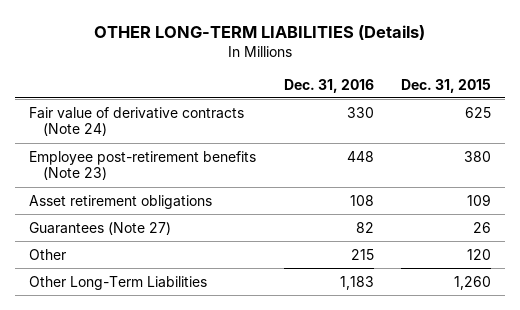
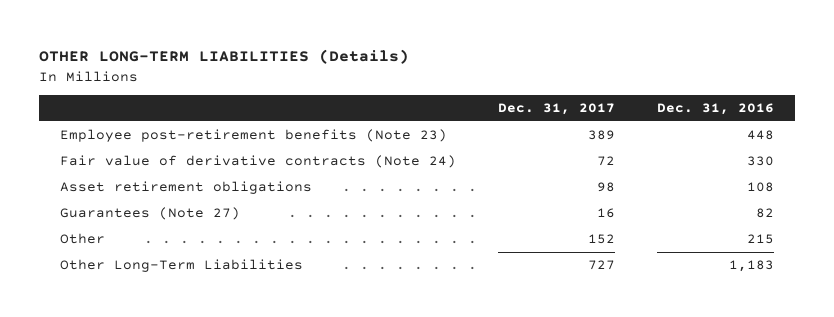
[401,78,492,93] Dec. 31, 2015 -> none
none -> [498,103,616,116] Dec. 31, 2017
[29,106,245,137] Fair value of derivative contracts (Note 24) -> [59,155,456,169] Fair value of derivative contracts (Note 24)

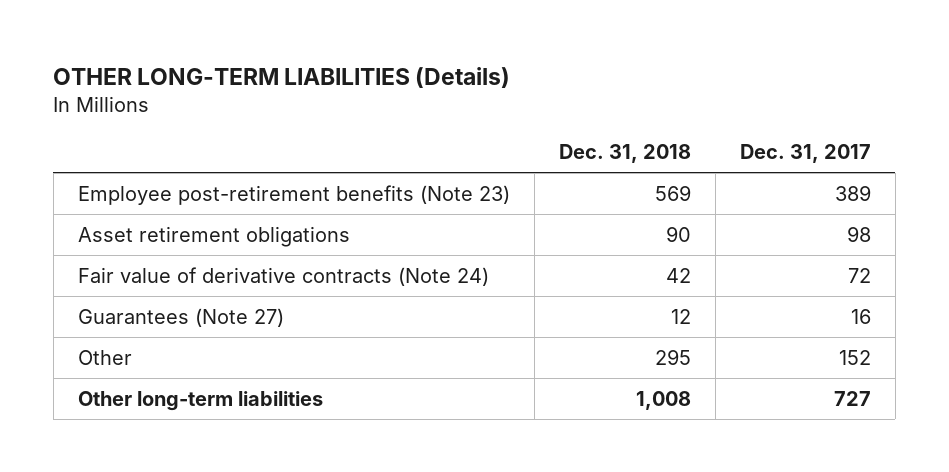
[657,103,775,116] Dec. 31, 2016 -> none
none -> [558,144,691,164] Dec. 31, 2018
[59,155,456,169] Fair value of derivative contracts (Note 24) -> [77,266,489,286] Fair value of derivative contracts (Note 24)
[59,259,303,273] Other Long-Term Liabilities -> [77,390,323,411] Other long-term liabilities

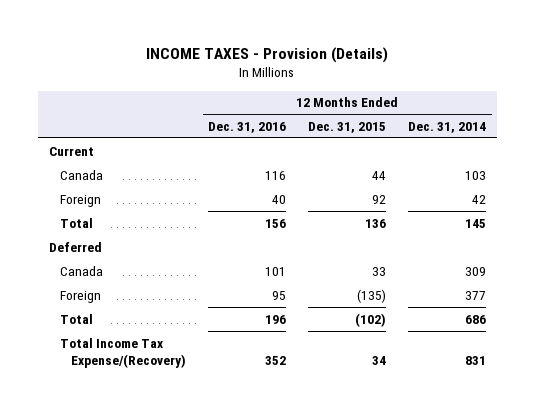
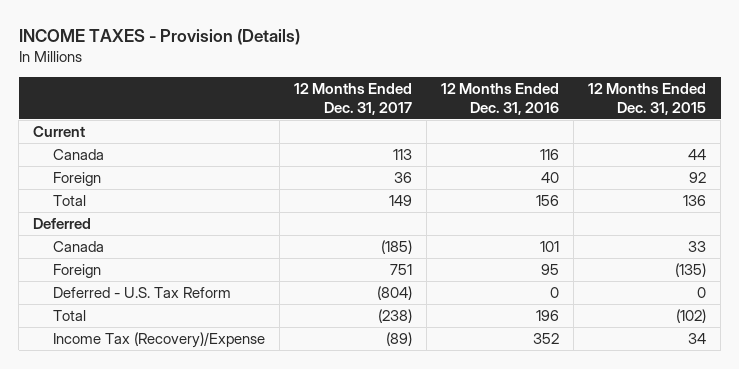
[408,121,487,133] Dec. 31, 2014 -> none
none -> [294,83,413,115] 12 Months Ended Dec. 31, 2017
none -> [53,287,232,299] Deferred - U.S. Tax Reform
[59,337,187,368] Total Income Tax Expense/(Recovery) -> [53,332,266,349] Income Tax (Recovery)/Expense

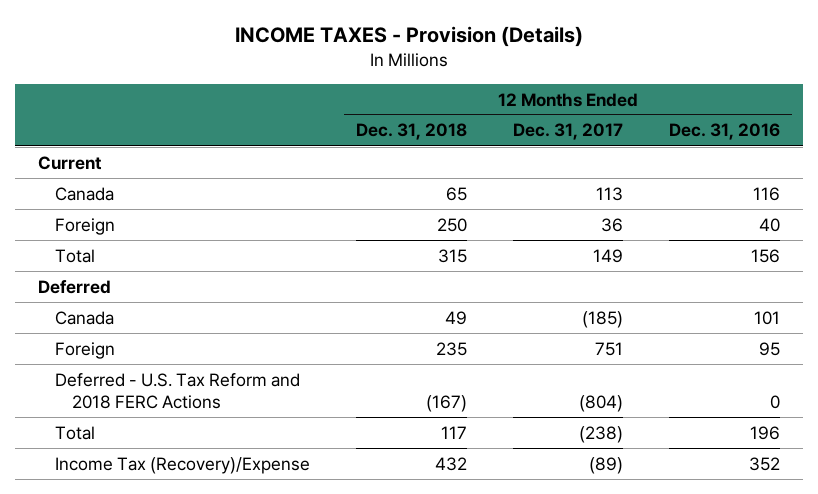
[588,83,707,115] 12 Months Ended Dec. 31, 2015 -> none
none -> [356,123,468,141] Dec. 31, 2018
[53,287,232,299] Deferred - U.S. Tax Reform -> [54,372,300,409] Deferred - U.S. Tax Reform and 2018 FERC Actions

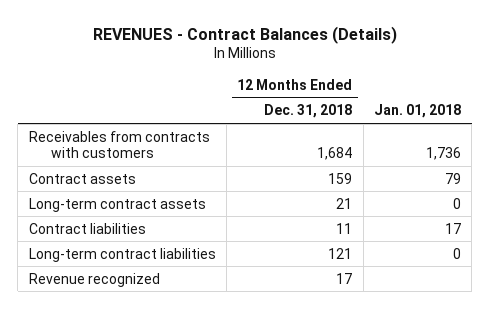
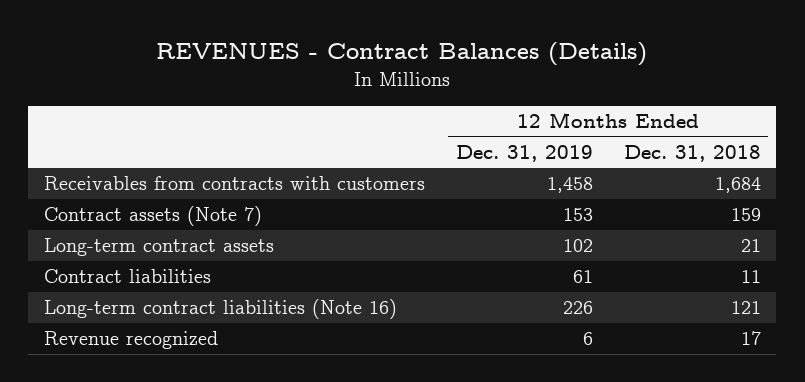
[374,104,462,119] Jan. 01, 2018 -> none
none -> [455,144,593,162] Dec. 31, 2019
[28,172,136,184] Contract assets -> [43,206,262,227] Contract assets (Note 7)
[28,247,216,262] Long-term contract liabilities -> [43,299,397,320] Long-term contract liabilities (Note 16)

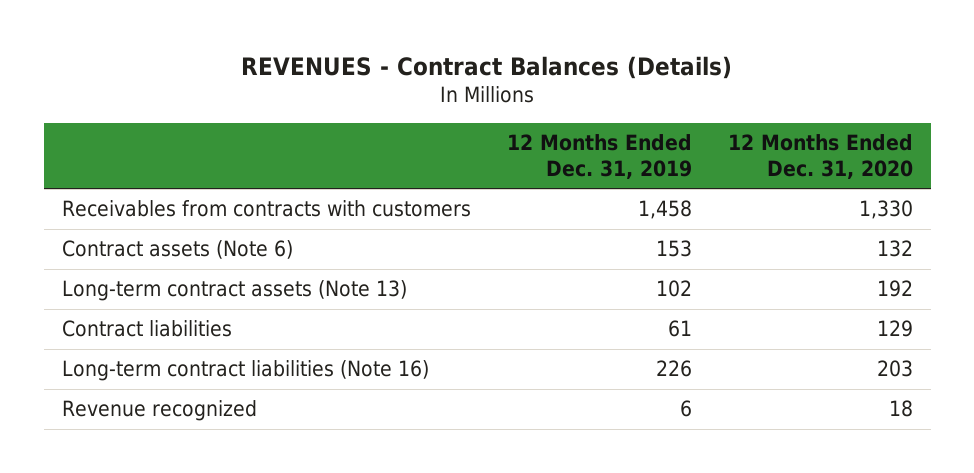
[623,144,761,162] Dec. 31, 2018 -> none
none -> [727,134,913,179] 12 Months Ended Dec. 31, 2020
[43,206,262,227] Contract assets (Note 7) -> [61,240,293,260] Contract assets (Note 6)
[43,238,274,257] Long-term contract assets -> [61,280,407,302] Long-term contract assets (Note 13)

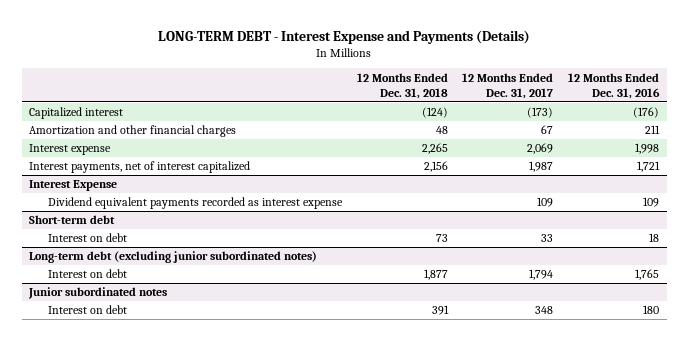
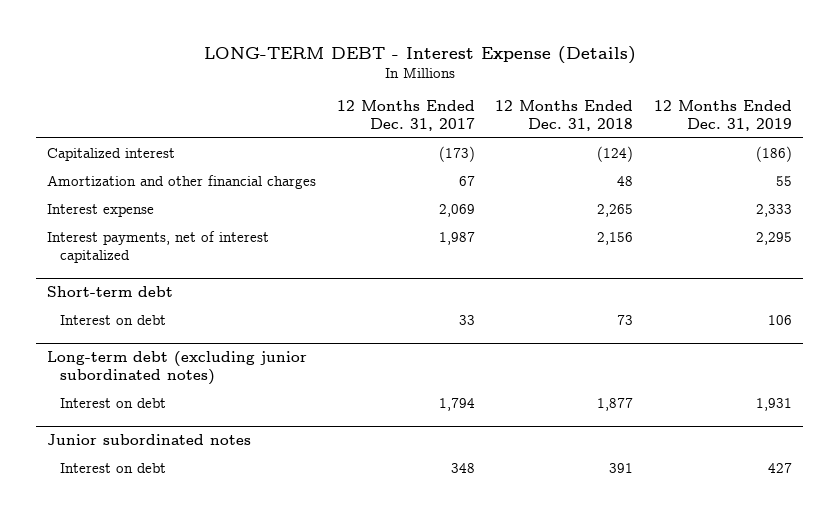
[158,29,531,44] LONG-TERM DEBT - Interest Expense and Payments (Details) -> [203,45,636,64] LONG-TERM DEBT - Interest Expense (Details)
[568,72,661,99] 12 Months Ended Dec. 31, 2016 -> none
none -> [654,99,793,131] 12 Months Ended Dec. 31, 2019
[29,180,118,192] Interest Expense -> none
[48,197,344,210] Dividend equivalent payments recorded as interest expense -> none

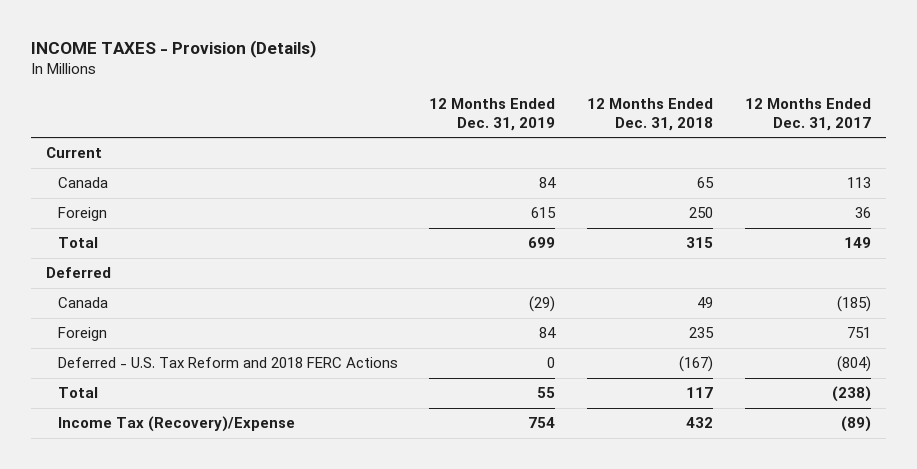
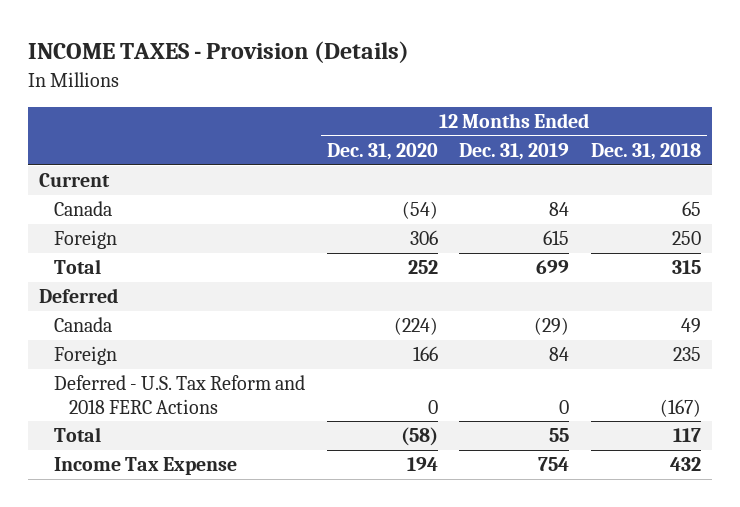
[744,97,871,131] 12 Months Ended Dec. 31, 2017 -> none
none -> [326,143,438,161] Dec. 31, 2020
[57,416,295,433] Income Tax (Recovery)/Expense -> [53,457,237,476] Income Tax Expense

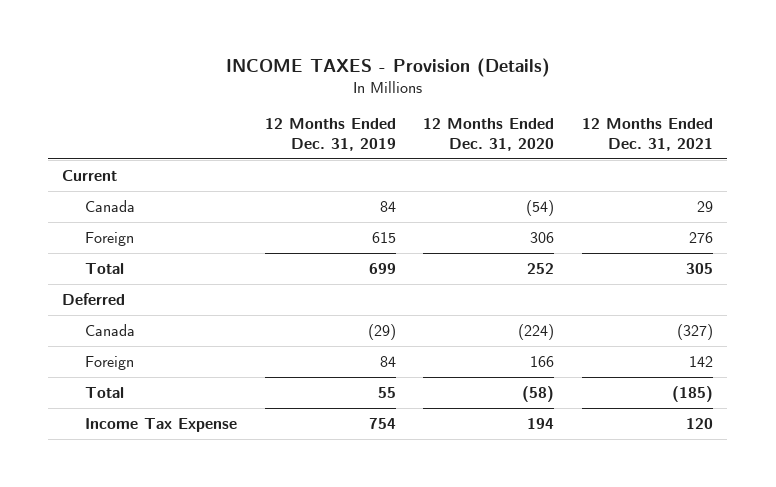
[591,143,702,161] Dec. 31, 2018 -> none
none -> [582,117,714,151] 12 Months Ended Dec. 31, 2021
[53,375,305,414] Deferred - U.S. Tax Reform and 2018 FERC Actions -> none

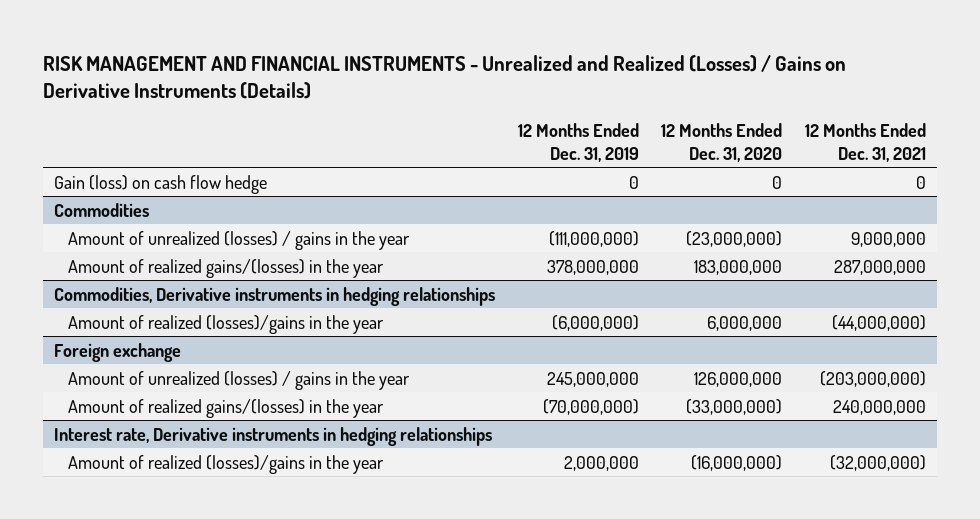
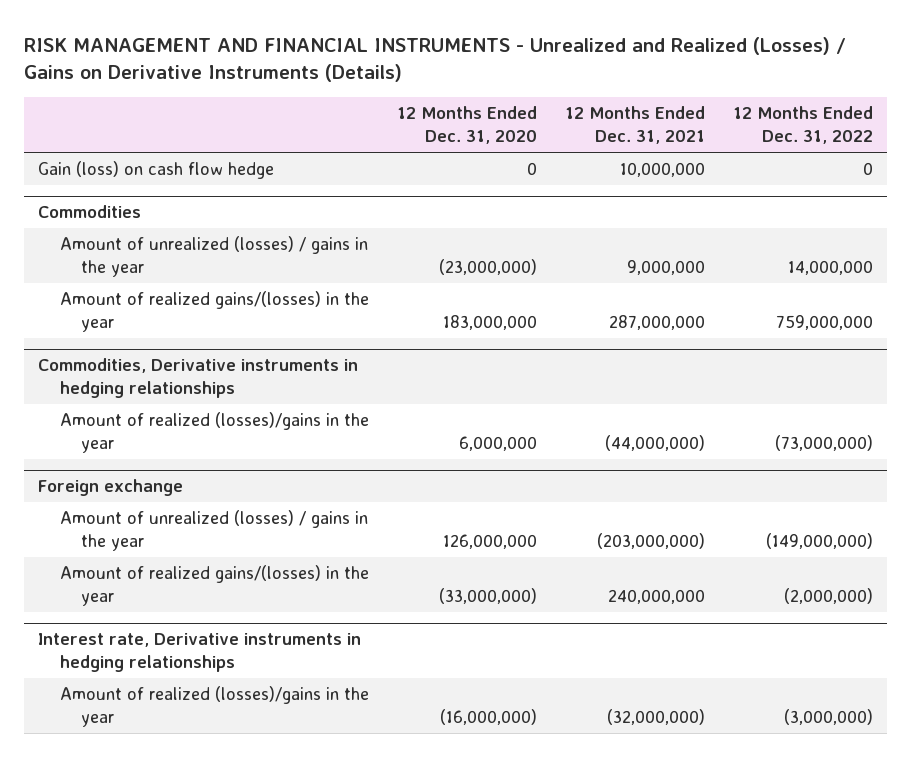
[517,122,639,162] 12 Months Ended Dec. 31, 2019 -> none
none -> [732,106,873,145] 12 Months Ended Dec. 31, 2022
[915,175,926,189] 0 -> [619,162,705,178] 10,000,000

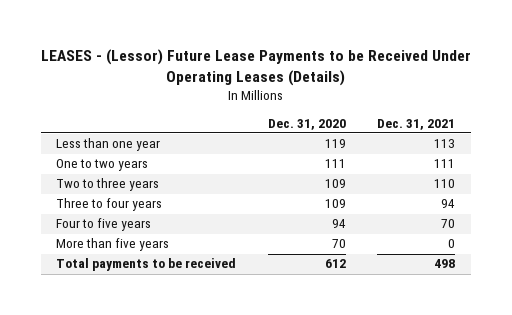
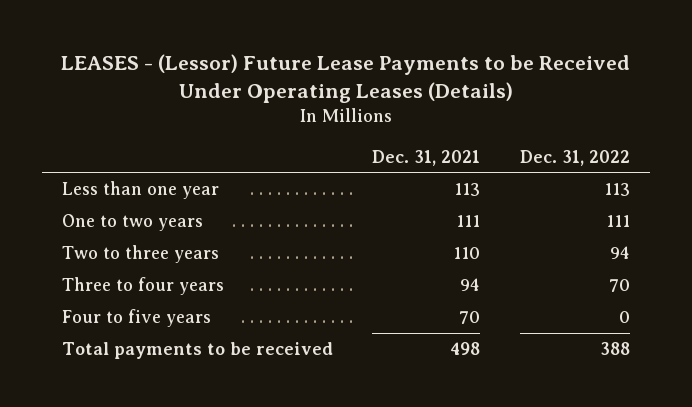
[267,118,346,130] Dec. 31, 2020 -> none
none -> [520,149,631,166] Dec. 31, 2022
[56,238,170,252] More than five years -> none

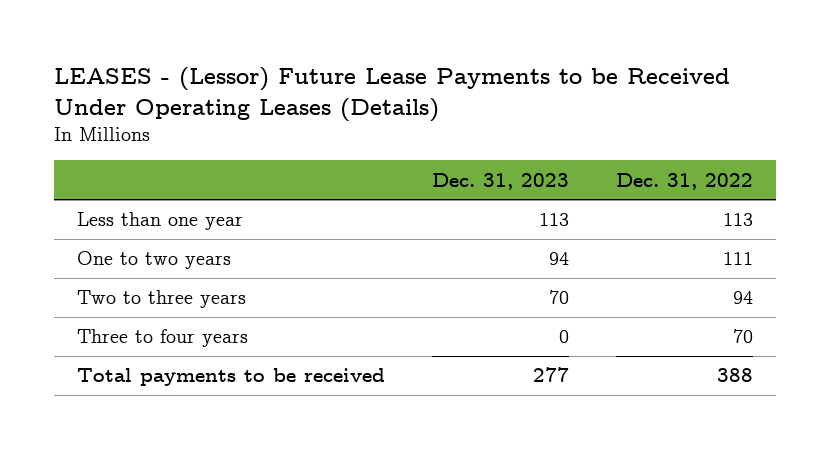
[372,149,481,166] Dec. 31, 2021 -> none
none -> [432,172,570,190] Dec. 31, 2023
[61,309,211,328] Four to five years -> none

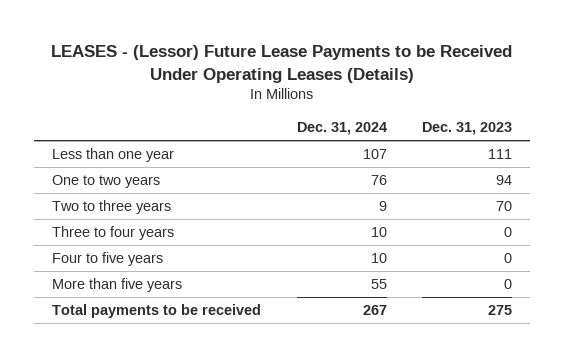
[615,172,753,190] Dec. 31, 2022 -> none
none -> [296,122,387,136] Dec. 31, 2024
[539,213,570,227] 113 -> [488,149,513,160] 111
none -> [52,252,164,267] Four to five years
none -> [52,278,183,293] More than five years
[533,367,570,383] 277 -> [488,305,513,316] 275

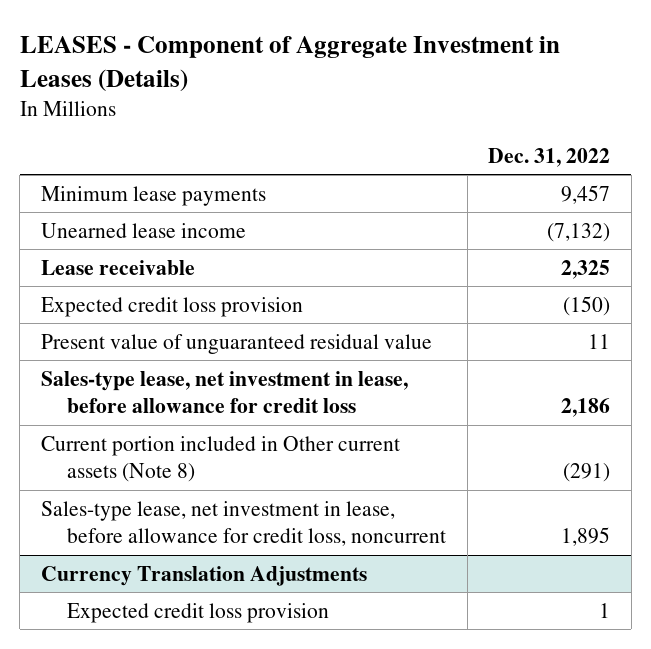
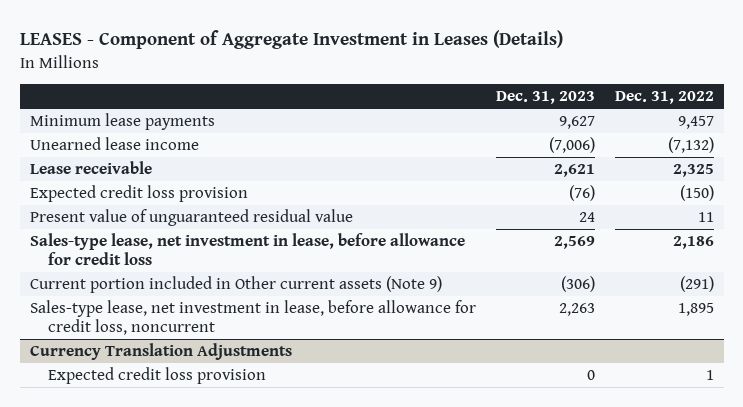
none -> [495,91,595,105] Dec. 31, 2023
[40,435,400,483] Current portion included in Other current assets (Note 8) -> [29,276,442,294] Current portion included in Other current assets (Note 9)

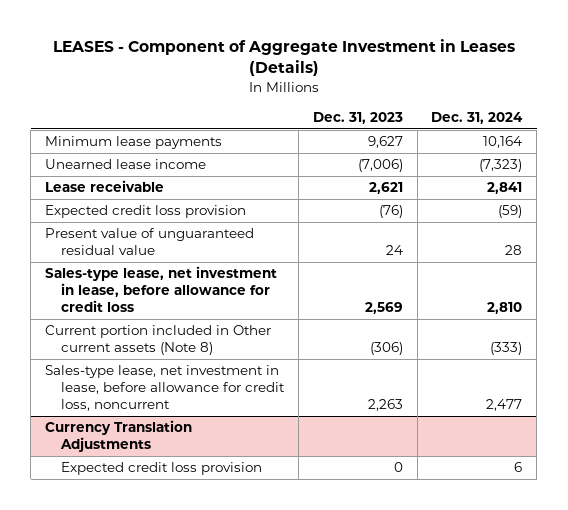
[614,91,714,105] Dec. 31, 2022 -> none
none -> [431,111,524,124] Dec. 31, 2024
[29,276,442,294] Current portion included in Other current assets (Note 9) -> [45,325,272,356] Current portion included in Other current assets (Note 8)

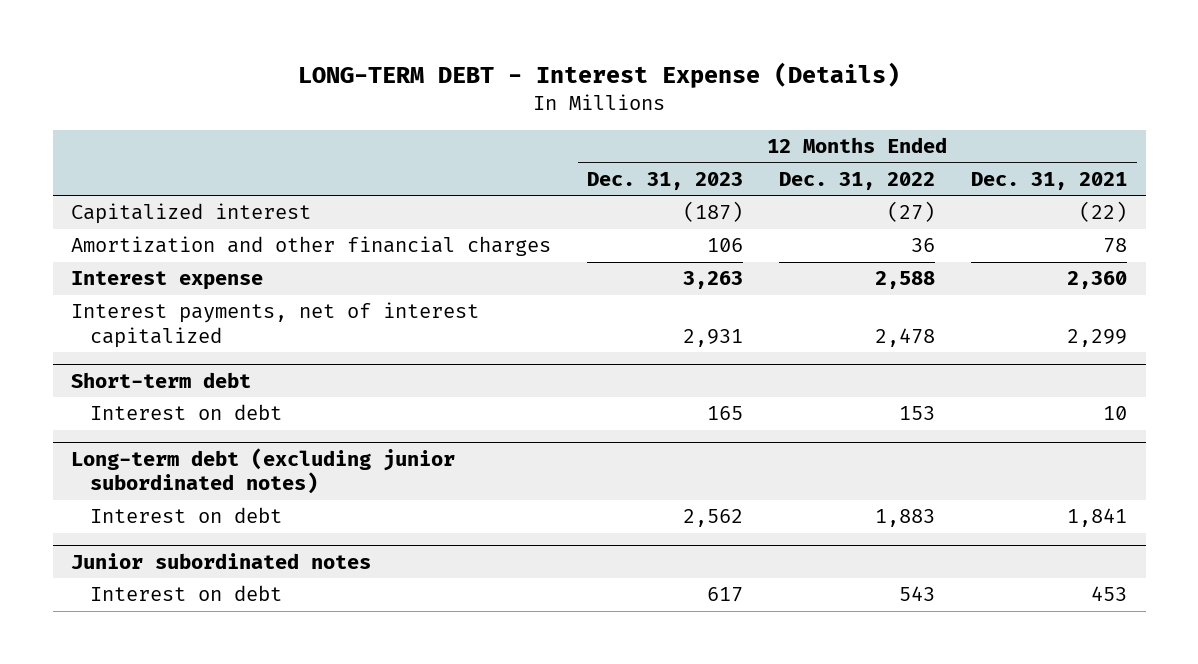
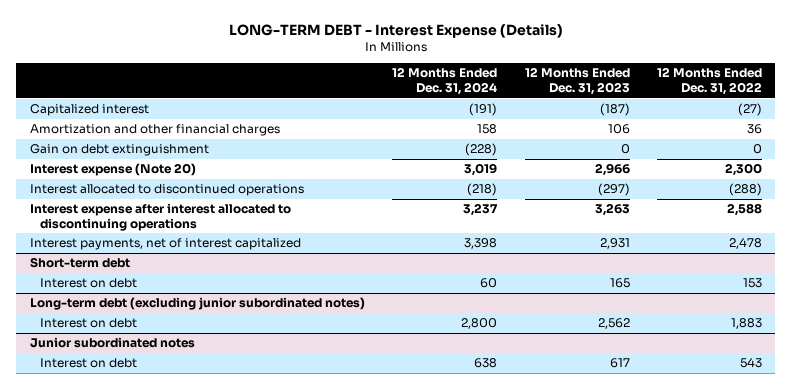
[971,171,1128,190] Dec. 31, 2021 -> none
none -> [392,67,498,96] 12 Months Ended Dec. 31, 2024
none -> [29,144,209,157] Gain on debt extinguishment
none -> [29,163,196,177] Interest expense (Note 20)
none -> [29,184,304,197] Interest allocated to discontinued operations
[70,271,263,291] Interest expense -> [29,203,291,232] Interest expense after interest allocated to discontinuing operations

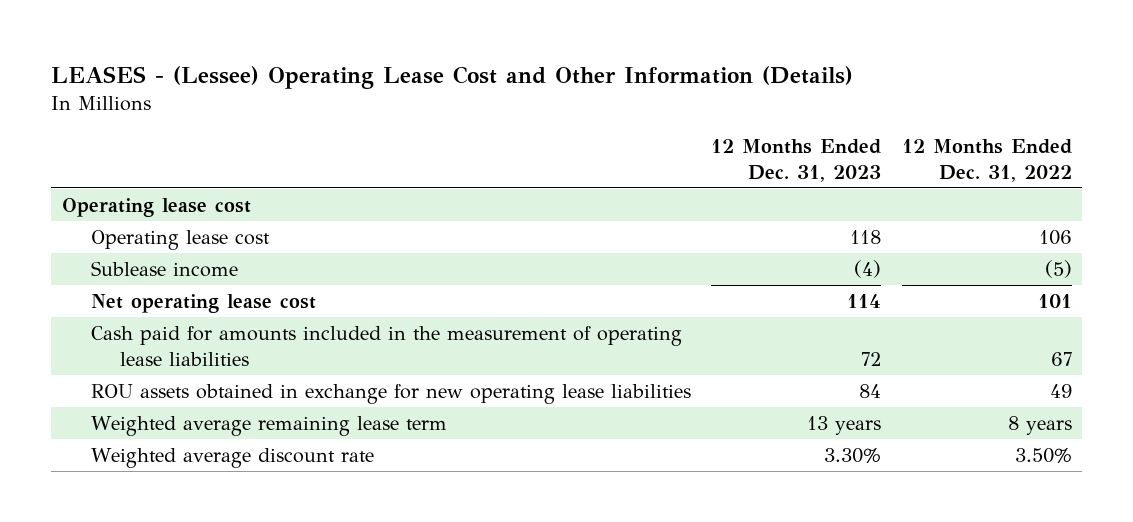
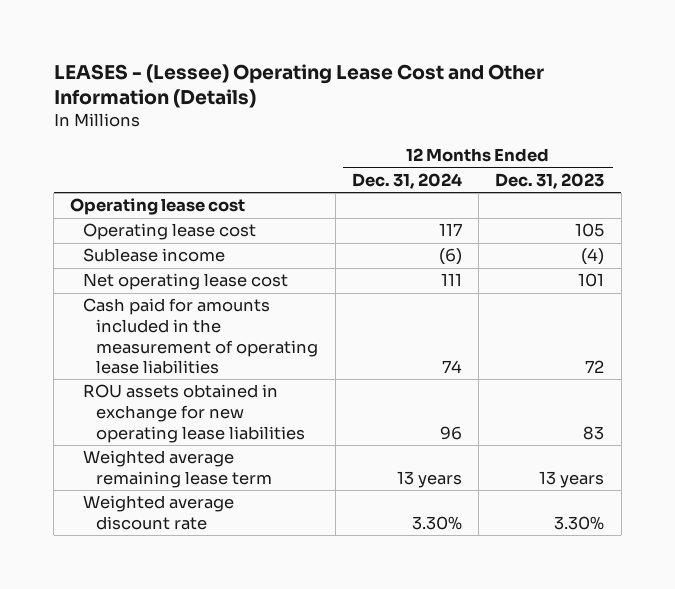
[901,138,1072,182] 12 Months Ended Dec. 31, 2022 -> none
none -> [351,172,462,189] Dec. 31, 2024
[850,229,882,244] 118 -> [575,223,605,238] 105
[847,293,882,308] 114 -> [578,273,605,288] 101
[859,383,882,398] 84 -> [583,425,605,440] 83

